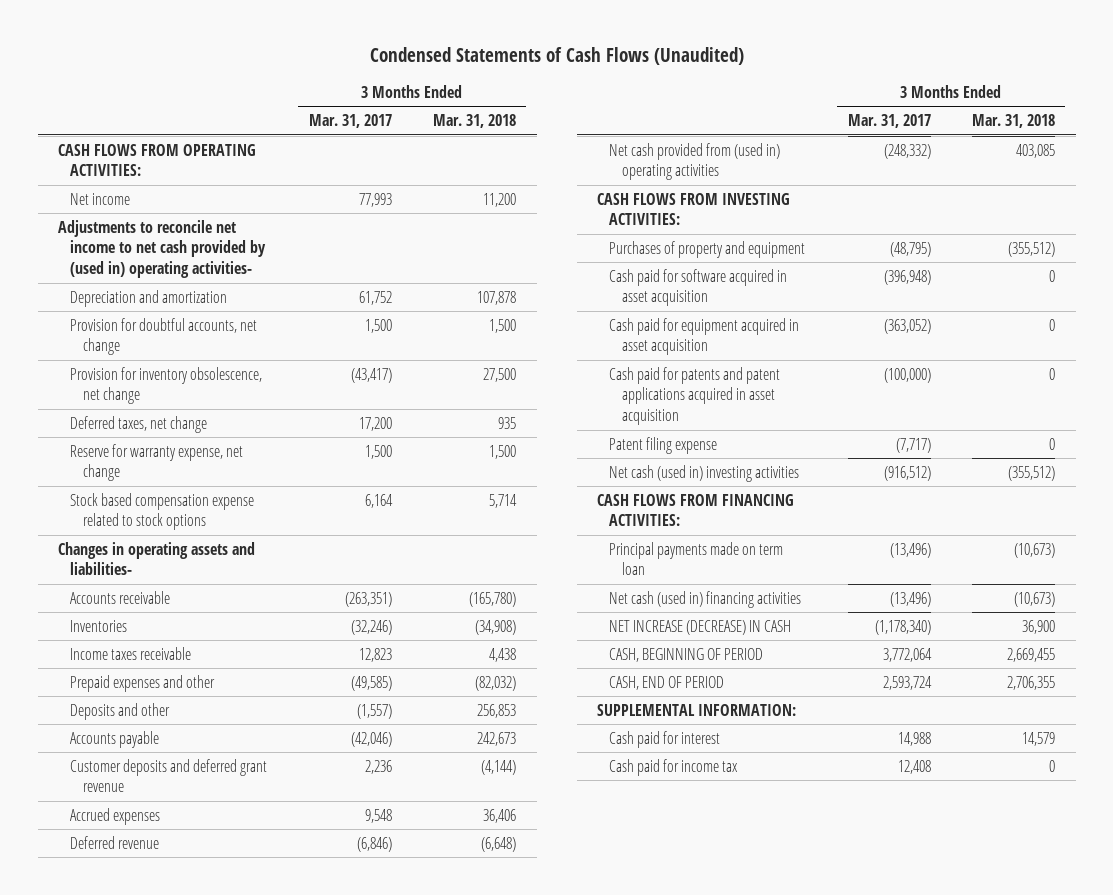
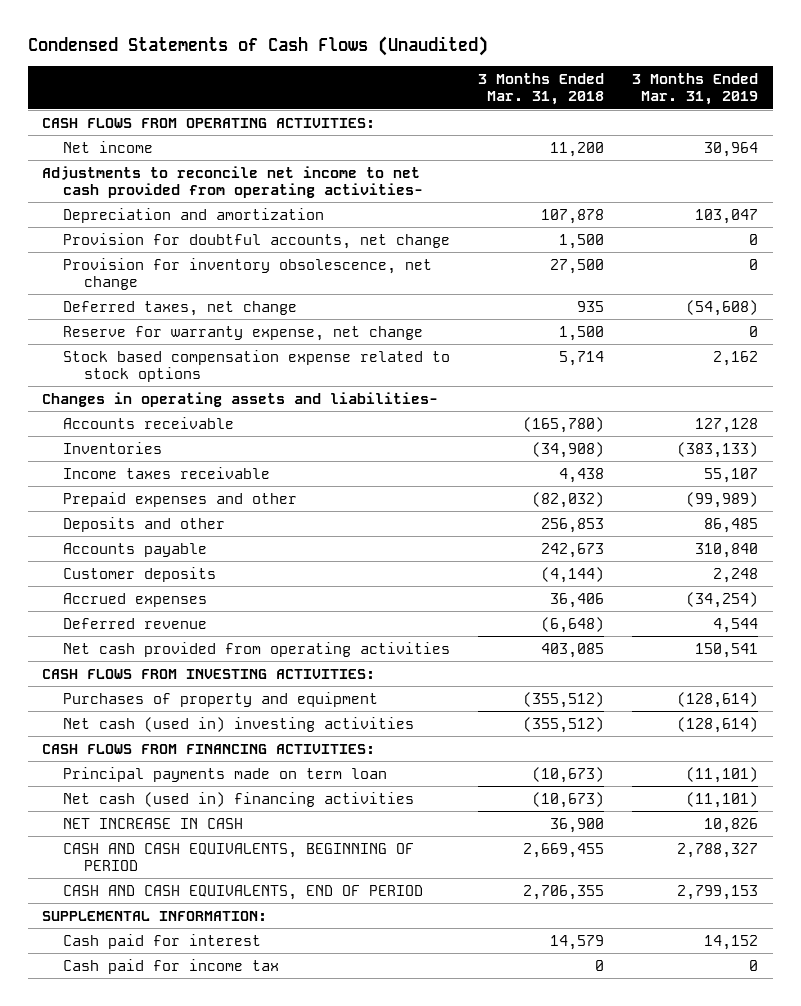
[308,114,392,129] Mar. 31, 2017 -> none
none -> [632,72,759,106] 3 Months Ended Mar. 31, 2019
[58,219,267,279] Adjustments to reconcile net income to net cash provided by (used in) operating activities- -> [42,165,424,199] Adjustments to reconcile net income to net cash provided from operating activities-
[70,758,268,793] Customer deposits and deferred grant revenue -> [63,566,217,582] Customer deposits
[609,142,781,181] Net cash provided from (used in) operating activities -> [63,641,451,657] Net cash provided from operating activities
[609,268,788,307] Cash paid for software acquired in asset acquisition -> none
[609,317,800,356] Cash paid for equipment acquired in asset acquisition -> none
[609,366,781,426] Cash paid for patents and patent applications acquired in asset acquisition -> none
[609,436,718,454] Patent filing expense -> none
[609,619,792,635] NET INCREASE (DECREASE) IN CASH -> [63,817,244,829] NET INCREASE IN CASH
[609,647,764,662] CASH, BEGINNING OF PERIOD -> [63,842,415,872] CASH AND CASH EQUIVALENTS, BEGINNING OF PERIOD
[609,675,725,690] CASH, END OF PERIOD -> [63,884,424,900] CASH AND CASH EQUIVALENTS, END OF PERIOD

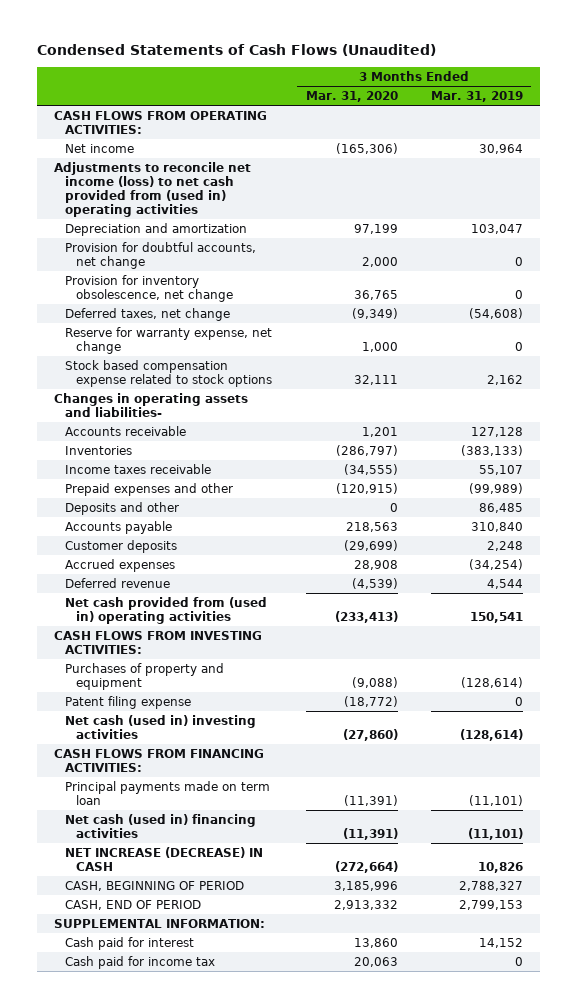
[478,72,605,106] 3 Months Ended Mar. 31, 2018 -> none
none -> [305,90,398,102] Mar. 31, 2020
[42,165,424,199] Adjustments to reconcile net income to net cash provided from operating activities- -> [54,161,252,217] Adjustments to reconcile net income (loss) to net cash provided from (used in) operating activities
[63,641,451,657] Net cash provided from operating activities -> [65,596,268,624] Net cash provided from (used in) operating activities
none -> [65,695,192,709] Patent filing expense
[63,817,244,829] NET INCREASE IN CASH -> [65,846,264,871] NET INCREASE (DECREASE) IN CASH
[63,842,415,872] CASH AND CASH EQUIVALENTS, BEGINNING OF PERIOD -> [65,880,245,891] CASH, BEGINNING OF PERIOD
[63,884,424,900] CASH AND CASH EQUIVALENTS, END OF PERIOD -> [65,899,202,910] CASH, END OF PERIOD

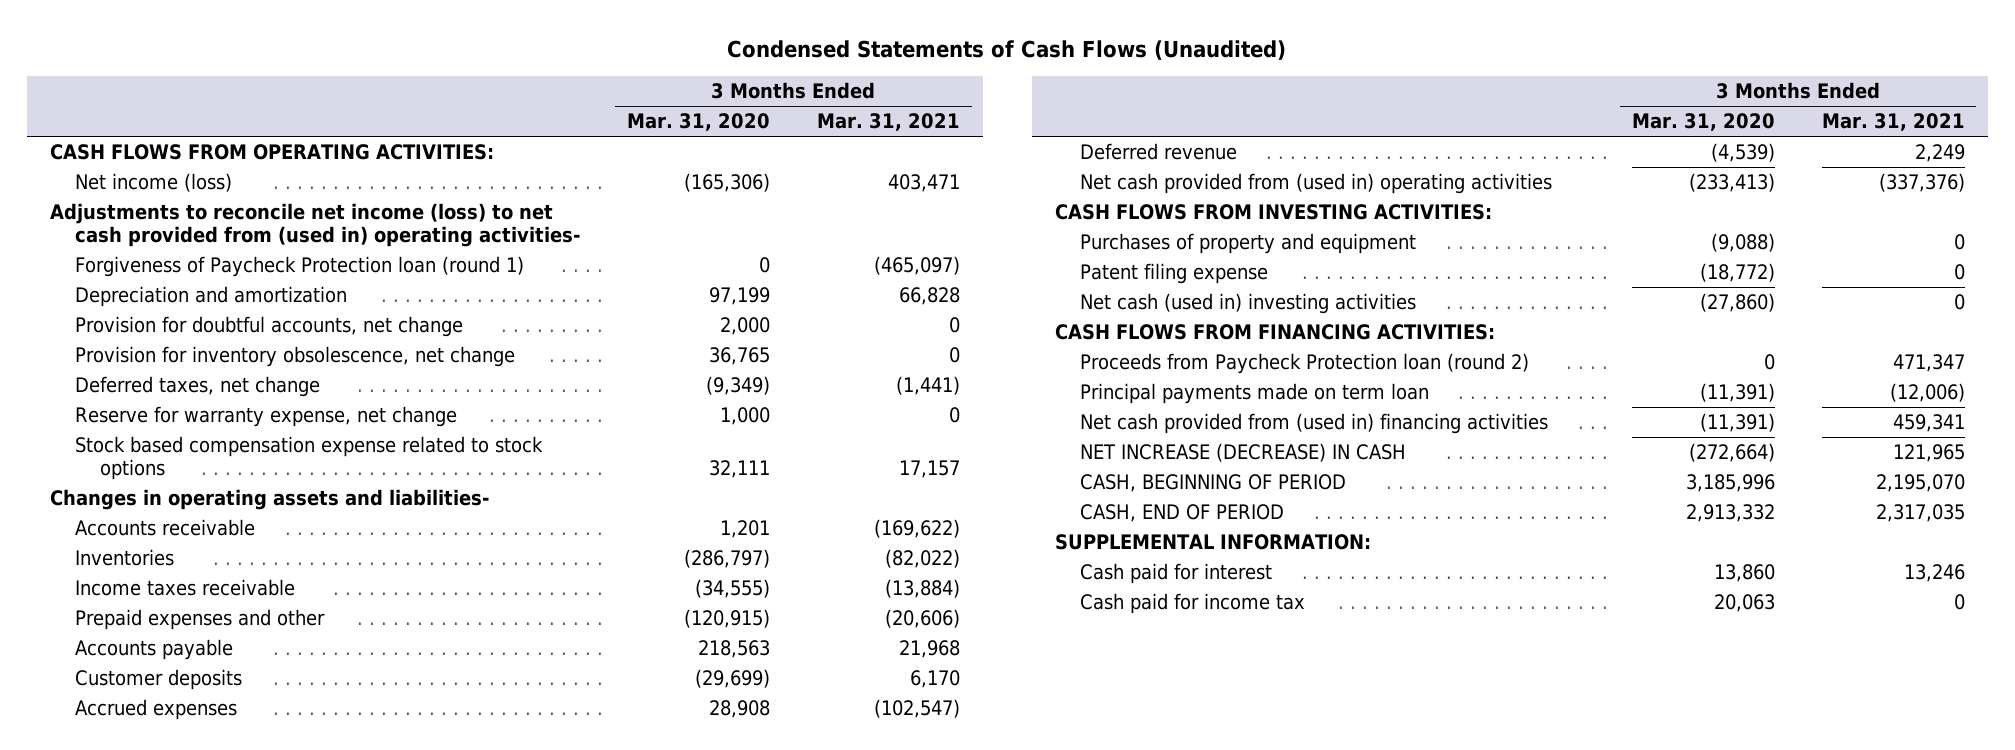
[431,90,524,102] Mar. 31, 2019 -> none
none -> [816,113,960,132] Mar. 31, 2021
[65,143,135,153] Net income -> [74,173,232,193] Net income (loss)
[54,161,252,217] Adjustments to reconcile net income (loss) to net cash provided from (used in) operating activities -> [50,203,580,247] Adjustments to reconcile net income (loss) to net cash provided from (used in) operating activities-
none -> [74,256,524,278] Forgiveness of Paycheck Protection loan (round 1)
[65,501,180,515] Deposits and other -> none
none -> [1079,353,1529,375] Proceeds from Paycheck Protection loan (round 2)
[65,813,257,838] Net cash (used in) financing activities -> [1079,413,1548,435] Net cash provided from (used in) financing activities

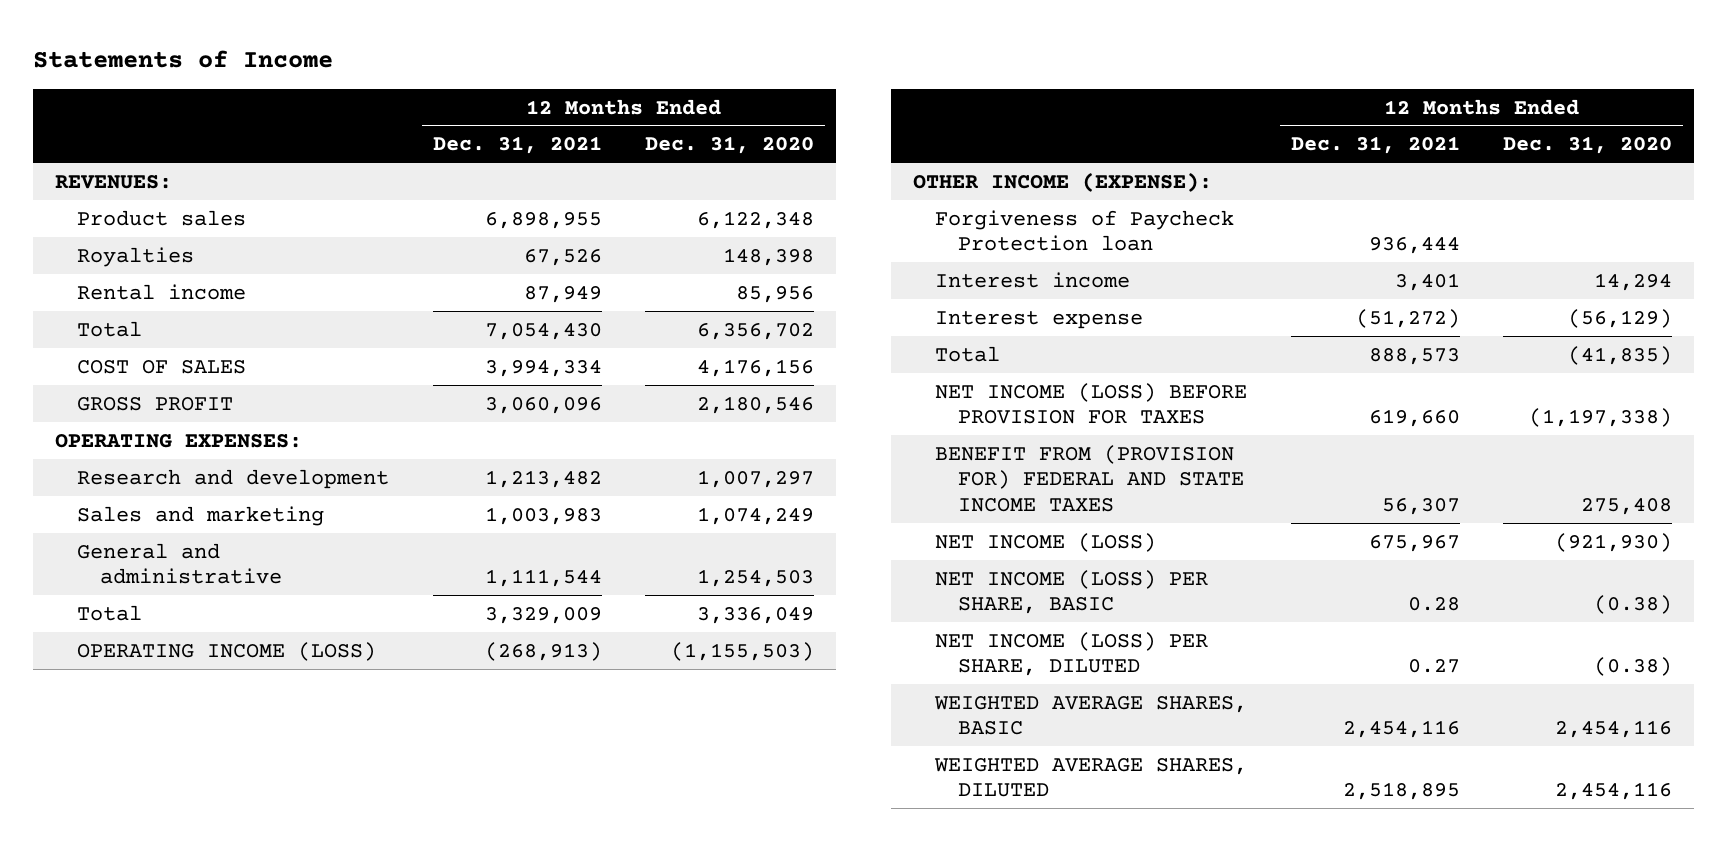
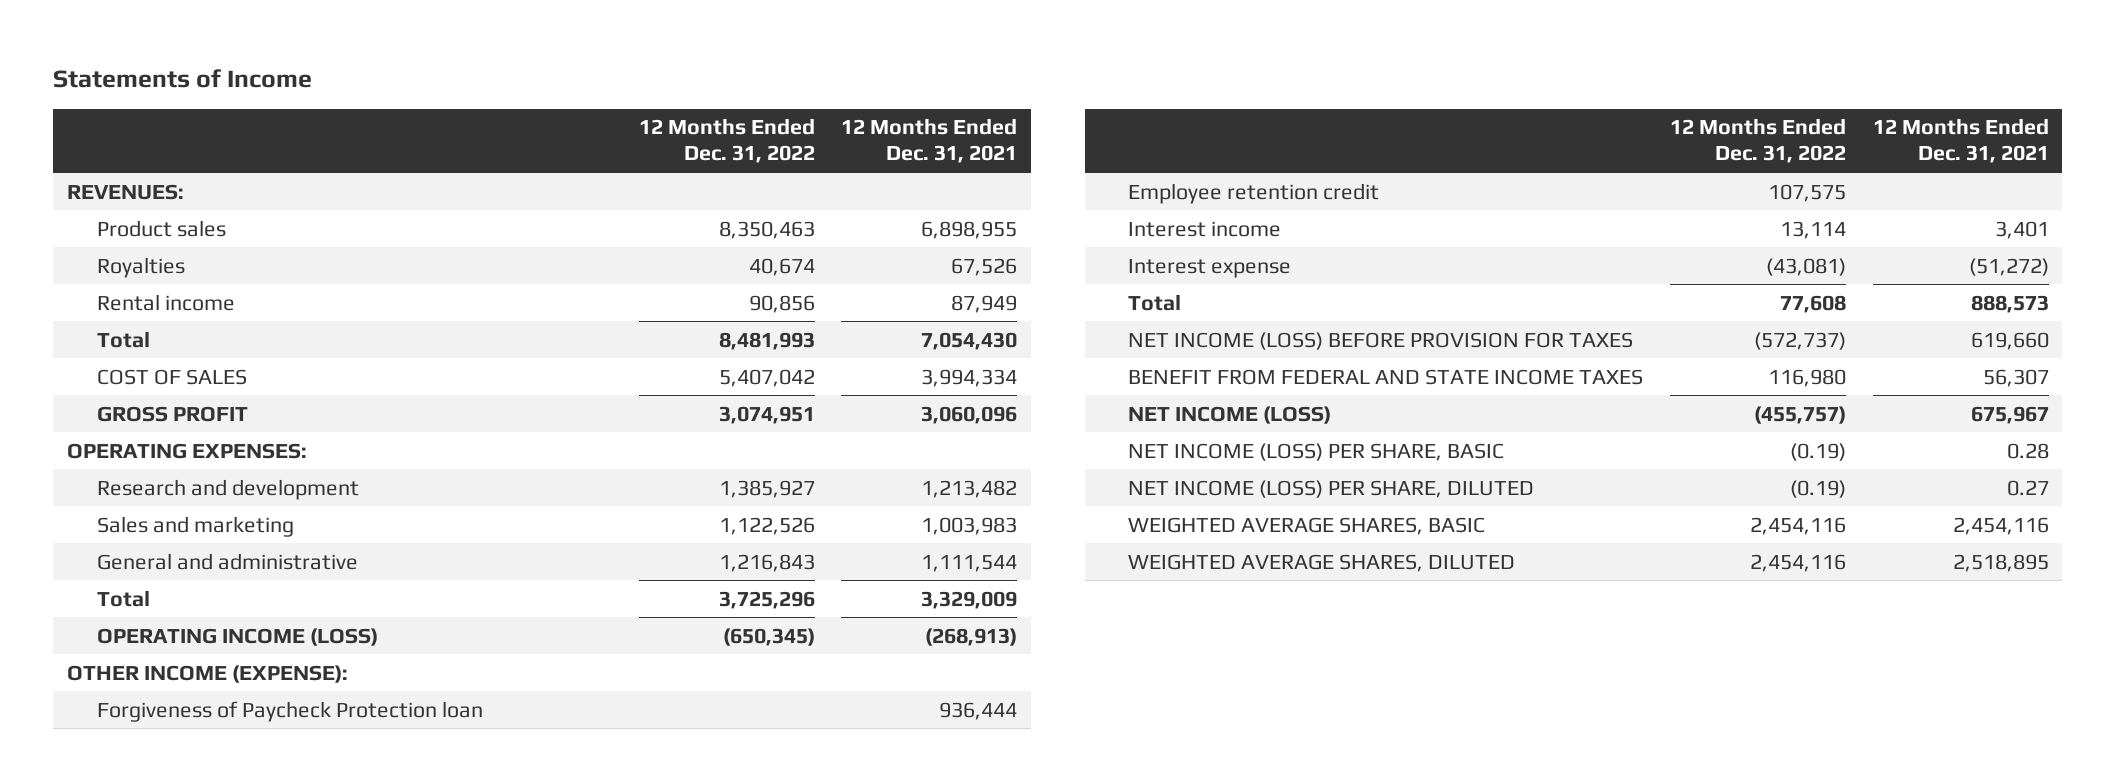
[645,136,815,155] Dec. 31, 2020 -> none
none -> [638,118,815,164] 12 Months Ended Dec. 31, 2022
none -> [1128,182,1380,204] Employee retention credit
[935,444,1244,512] BENEFIT FROM (PROVISION FOR) FEDERAL AND STATE INCOME TAXES -> [1128,368,1644,385] BENEFIT FROM FEDERAL AND STATE INCOME TAXES

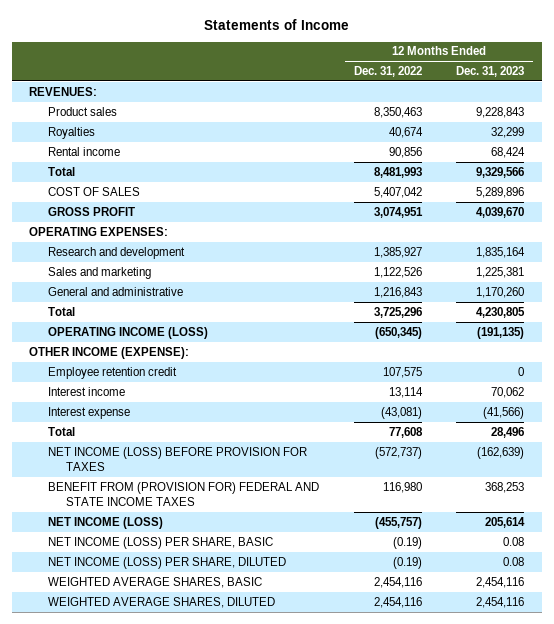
[841,118,1018,164] 12 Months Ended Dec. 31, 2021 -> none
none -> [456,66,525,78] Dec. 31, 2023
[96,700,483,722] Forgiveness of Paycheck Protection loan -> none
[1128,368,1644,385] BENEFIT FROM FEDERAL AND STATE INCOME TAXES -> [47,481,319,506] BENEFIT FROM (PROVISION FOR) FEDERAL AND STATE INCOME TAXES

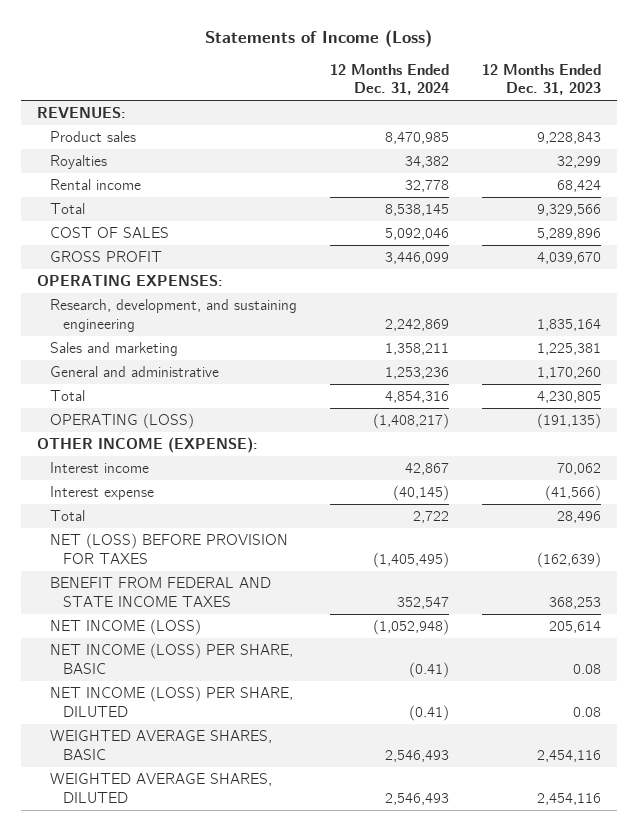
[203,18,349,30] Statements of Income -> [204,30,432,48] Statements of Income (Loss)
[353,66,422,78] Dec. 31, 2022 -> none
none -> [329,63,449,96] 12 Months Ended Dec. 31, 2024
[47,246,185,259] Research and development -> [50,298,298,332] Research, development, and sustaining engineering
[47,326,208,339] OPERATING INCOME (LOSS) -> [50,412,195,429] OPERATING (LOSS)
[47,366,177,379] Employee retention credit -> none
[47,446,307,471] NET INCOME (LOSS) BEFORE PROVISION FOR TAXES -> [50,532,289,564] NET (LOSS) BEFORE PROVISION FOR TAXES
[47,481,319,506] BENEFIT FROM (PROVISION FOR) FEDERAL AND STATE INCOME TAXES -> [50,576,272,607] BENEFIT FROM FEDERAL AND STATE INCOME TAXES

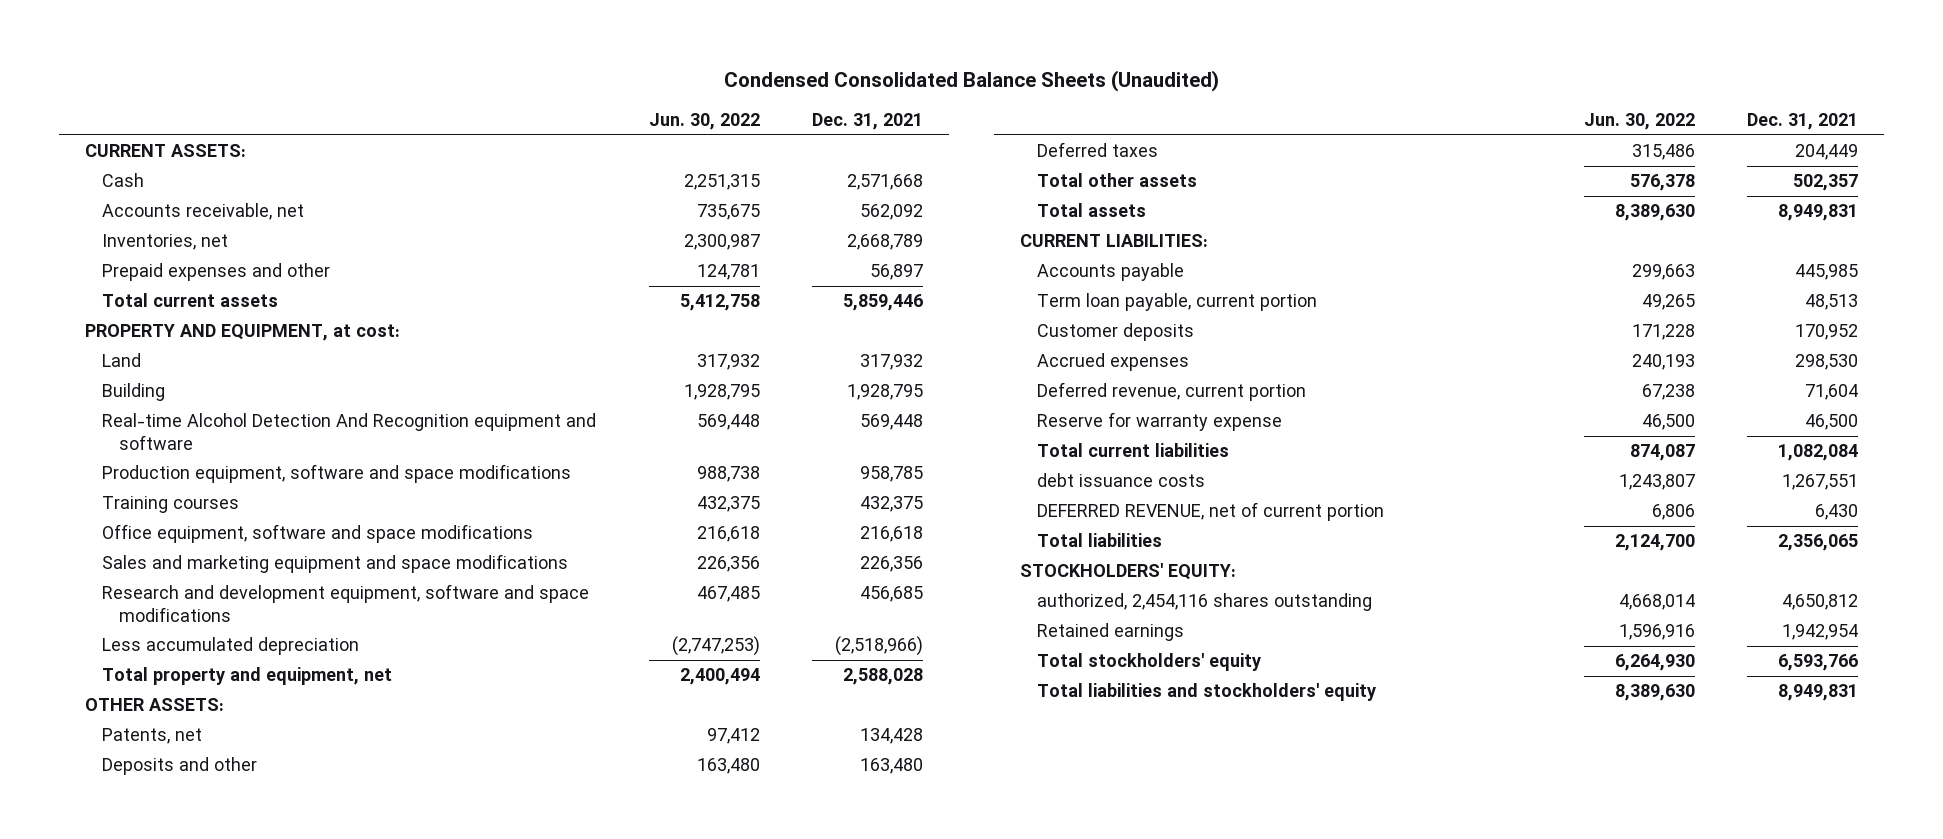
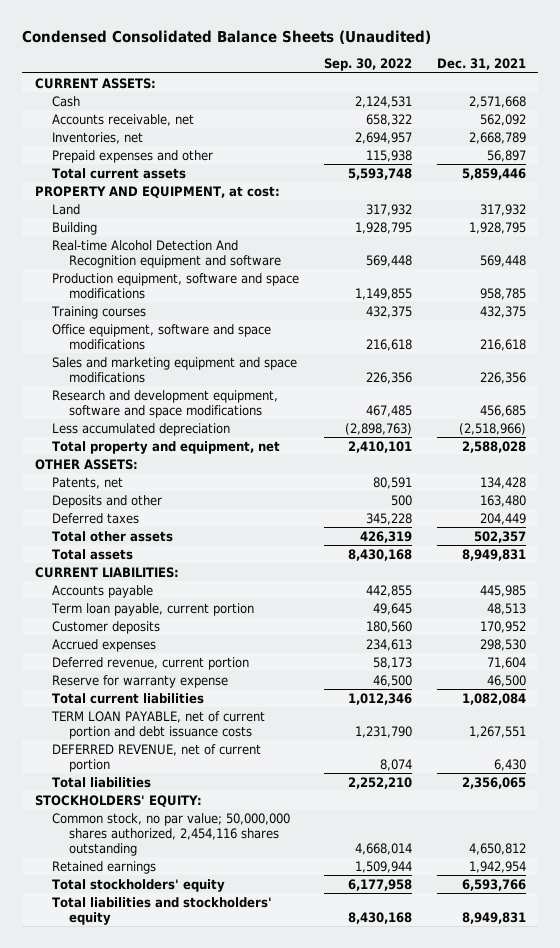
[648,113,760,131] Jun. 30, 2022 -> none
none -> [323,58,412,72] Sep. 30, 2022
[1037,473,1206,488] debt issuance costs -> [51,710,266,739] TERM LOAN PAYABLE, net of current portion and debt issuance costs
[1037,593,1373,612] authorized, 2,454,116 shares outstanding -> [52,812,291,856] Common stock, no par value; 50,000,000 shares authorized, 2,454,116 shares outstanding

